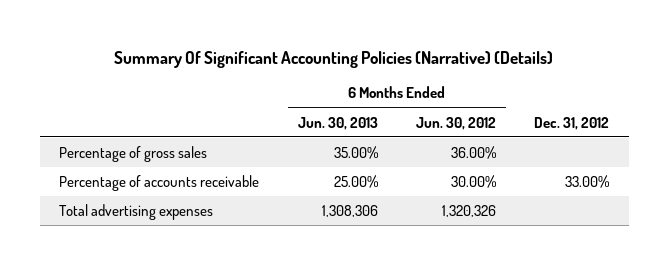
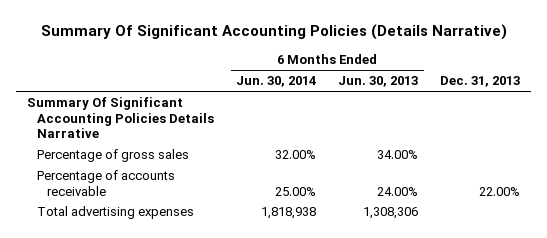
[114,50,554,68] Summary Of Significant Accounting Policies (Narrative) (Details) -> [40,24,507,41] Summary Of Significant Accounting Policies (Details Narrative)
[416,116,497,130] Jun. 30, 2012 -> none
[534,116,610,130] Dec. 31, 2012 -> none
none -> [236,76,317,88] Jun. 30, 2014
none -> [440,76,521,88] Dec. 31, 2013
none -> [27,97,215,139] Summary Of Significant Accounting Policies Details Narrative
[333,145,378,159] 35.00% -> [377,150,419,160] 34.00%
[333,174,378,188] 25.00% -> [377,186,419,196] 24.00%

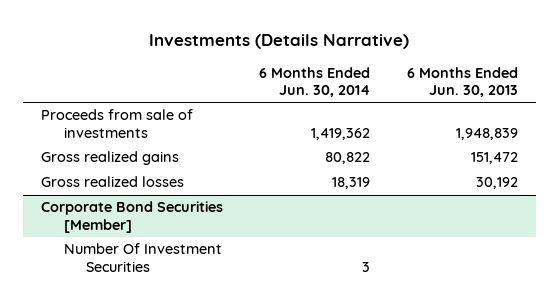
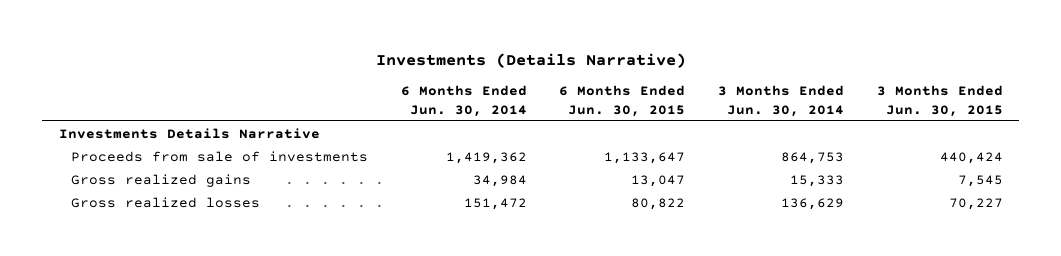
[406,67,518,98] 6 Months Ended Jun. 30, 2013 -> none
none -> [559,85,686,117] 6 Months Ended Jun. 30, 2015
none -> [718,85,845,117] 3 Months Ended Jun. 30, 2014
none -> [876,85,1003,117] 3 Months Ended Jun. 30, 2015
none -> [58,127,320,139] Investments Details Narrative
[41,201,224,233] Corporate Bond Securities [Member] -> none
[63,243,222,272] Number Of Investment Securities -> none
[325,152,371,165] 80,822 -> [472,174,527,187] 34,984
[332,177,371,190] 18,319 -> [463,197,527,210] 151,472

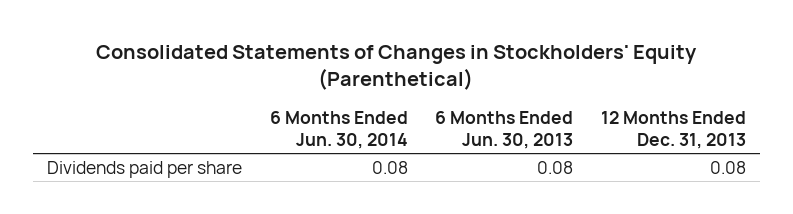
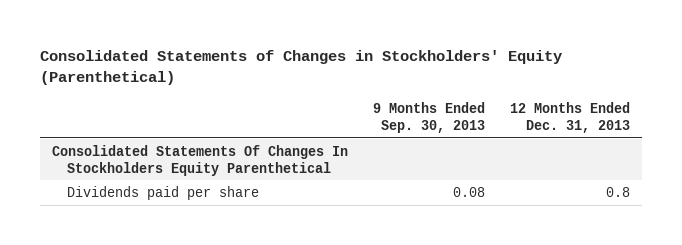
[269,110,408,149] 6 Months Ended Jun. 30, 2014 -> none
[435,110,574,149] 6 Months Ended Jun. 30, 2013 -> none
none -> [373,102,486,133] 9 Months Ended Sep. 30, 2013
none -> [52,144,349,176] Consolidated Statements Of Changes In Stockholders Equity Parenthetical
[710,160,747,174] 0.08 -> [605,186,630,197] 0.8

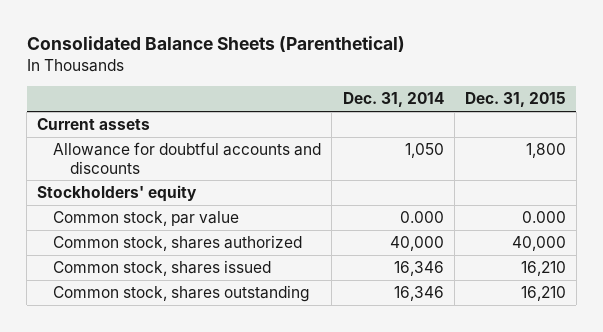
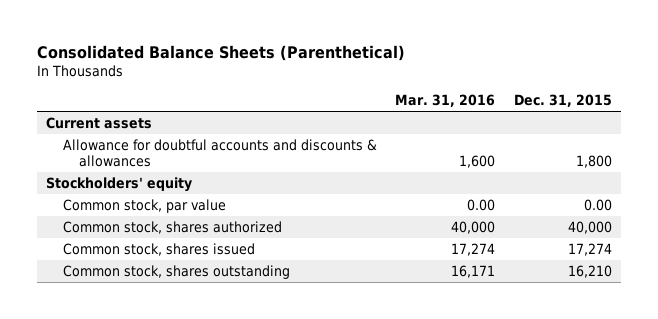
[342,92,444,108] Dec. 31, 2014 -> none
none -> [395,94,496,108] Mar. 31, 2016
[53,141,322,174] Allowance for doubtful accounts and discounts -> [62,139,377,168] Allowance for doubtful accounts and discounts & allowances
[521,210,566,223] 0.000 -> [583,199,612,212] 0.00
[520,260,566,276] 16,210 -> [567,243,612,257] 17,274

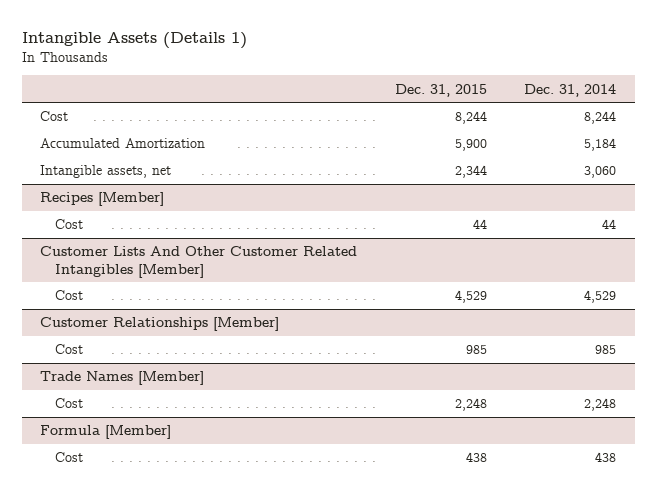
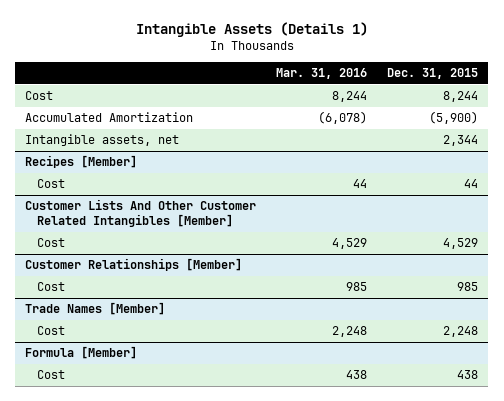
[524,83,617,97] Dec. 31, 2014 -> none
none -> [276,68,368,80] Mar. 31, 2016
[454,139,487,152] 5,900 -> [429,111,479,125] (5,900)

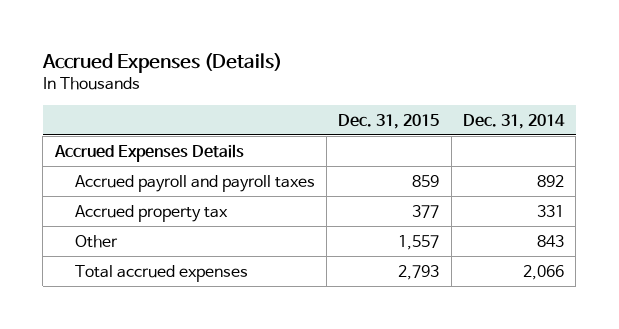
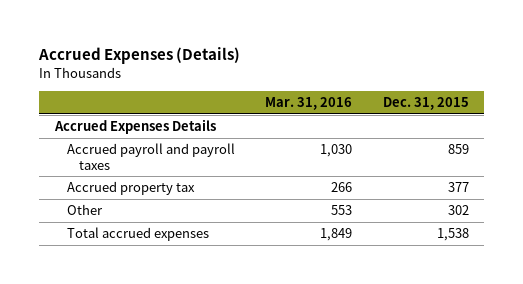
[462,113,565,129] Dec. 31, 2014 -> none
none -> [265,97,353,111] Mar. 31, 2016
[398,234,440,250] 1,557 -> [447,205,469,216] 302
[398,264,440,280] 2,793 -> [436,228,469,242] 1,538

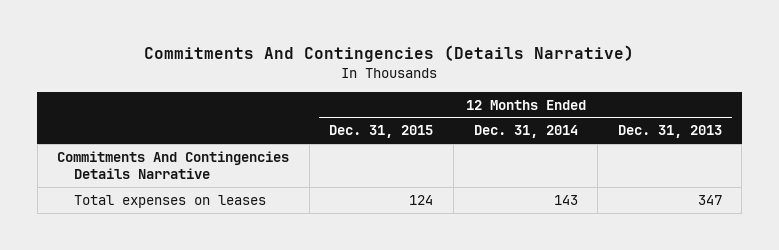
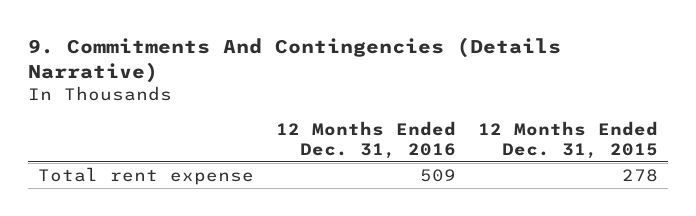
[144,44,635,62] Commitments And Contingencies (Details Narrative) -> [27,36,561,84] 9. Commitments And Contingencies (Details Narrative)
[473,125,578,139] Dec. 31, 2014 -> none
[617,125,722,139] Dec. 31, 2013 -> none
none -> [275,120,456,159] 12 Months Ended Dec. 31, 2016
[57,150,290,180] Commitments And Contingencies Details Narrative -> none
[74,194,267,208] Total expenses on leases -> none
none -> [38,167,255,186] Total rent expense

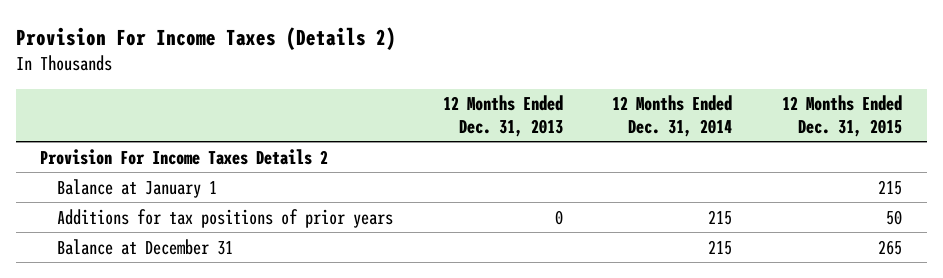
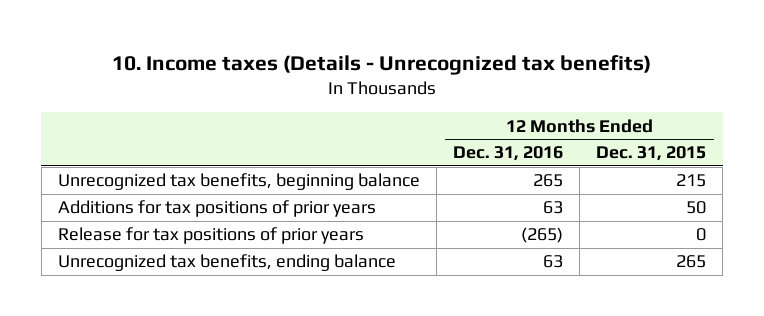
[15,26,396,50] Provision For Income Taxes (Details 2) -> [112,54,652,75] 10. Income taxes (Details - Unrecognized tax benefits)
[442,95,563,137] 12 Months Ended Dec. 31, 2013 -> none
[612,95,733,137] 12 Months Ended Dec. 31, 2014 -> none
none -> [453,146,564,162] Dec. 31, 2016
[40,148,329,165] Provision For Income Taxes Details 2 -> none
[56,178,217,198] Balance at January 1 -> [57,173,420,191] Unrecognized tax benefits, beginning balance
none -> [57,227,364,245] Release for tax positions of prior years
[56,238,233,255] Balance at December 31 -> [57,254,396,272] Unrecognized tax benefits, ending balance

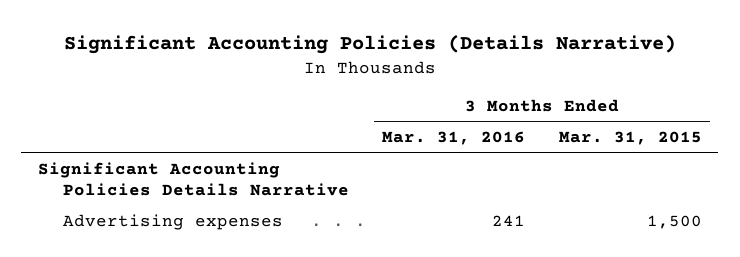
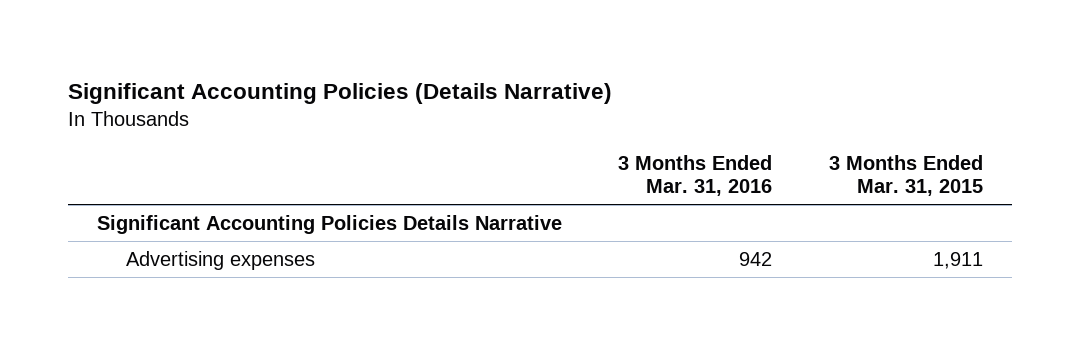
[492,214,526,226] 241 -> [739,251,773,266] 942
[646,214,702,229] 1,500 -> [933,251,984,269] 1,911

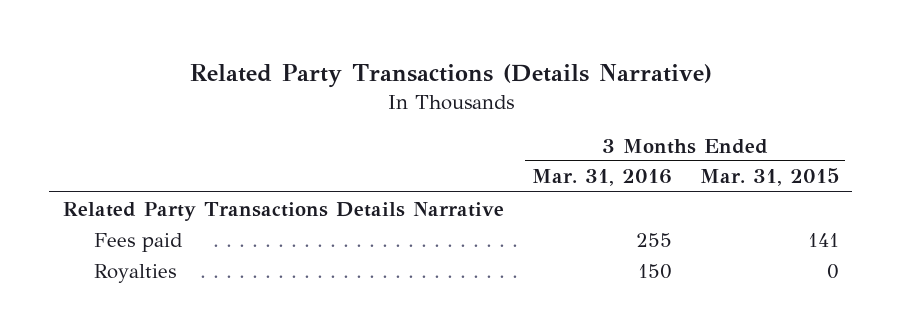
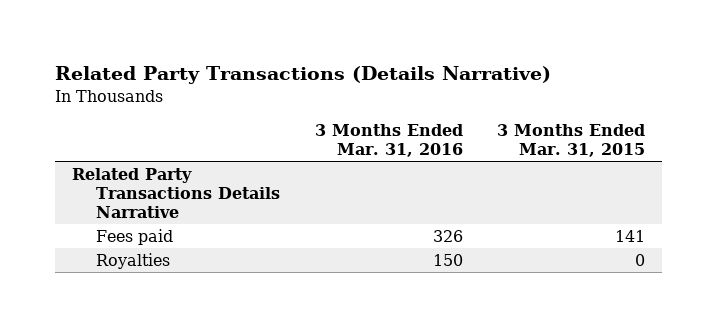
[635,232,672,247] 255 -> [432,230,463,243] 326

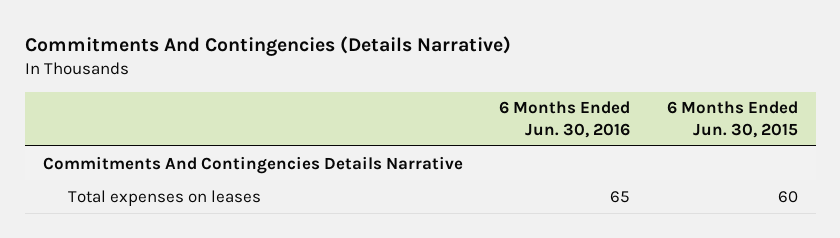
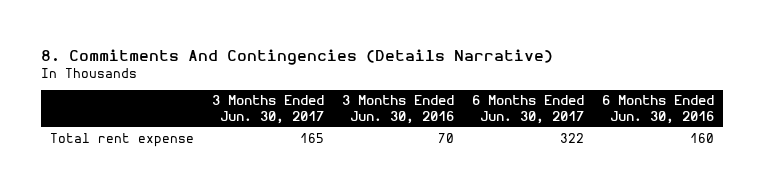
[24,36,511,57] Commitments And Contingencies (Details Narrative) -> [41,48,554,65] 8. Commitments And Contingencies (Details Narrative)
[666,101,798,138] 6 Months Ended Jun. 30, 2015 -> none
none -> [212,95,325,124] 3 Months Ended Jun. 30, 2017
none -> [342,95,455,124] 3 Months Ended Jun. 30, 2016
none -> [472,95,585,124] 6 Months Ended Jun. 30, 2017
[42,155,463,174] Commitments And Contingencies Details Narrative -> none
[68,189,262,206] Total expenses on leases -> none
none -> [50,133,195,148] Total rent expense

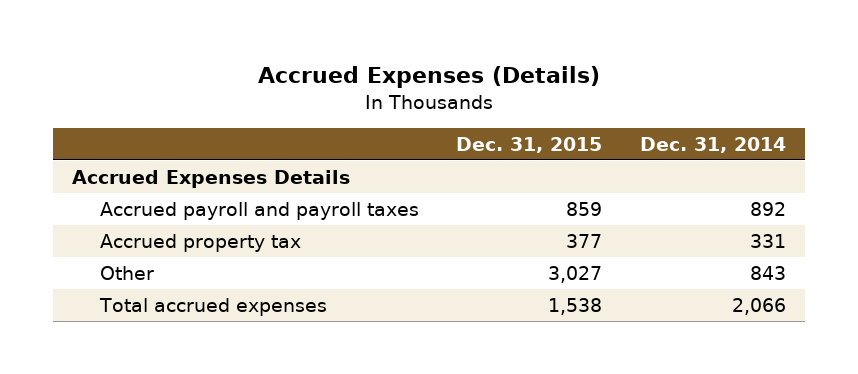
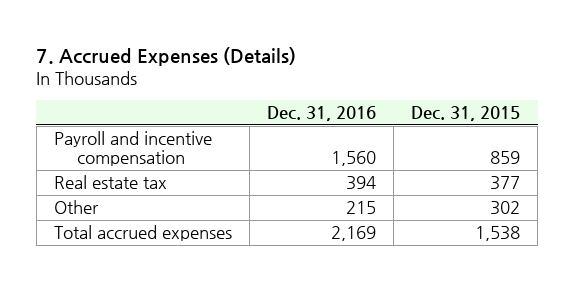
[257,65,600,88] Accrued Expenses (Details) -> [36,46,297,66] 7. Accrued Expenses (Details)
[640,136,787,153] Dec. 31, 2014 -> none
none -> [267,106,377,122] Dec. 31, 2016
[71,170,350,189] Accrued Expenses Details -> none
[99,202,419,221] Accrued payroll and payroll taxes -> [53,131,212,166] Payroll and incentive compensation
[99,234,301,253] Accrued property tax -> [53,175,167,190] Real estate tax
[548,266,603,284] 3,027 -> [490,201,521,216] 302

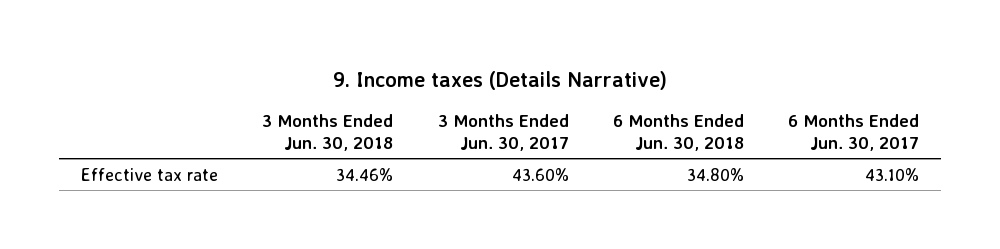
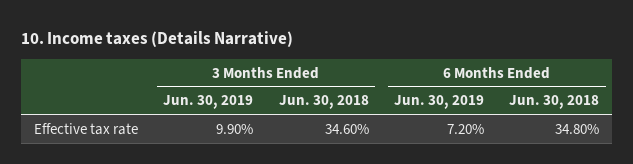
[333,70,668,90] 9. Income taxes (Details Narrative) -> [21,31,294,48] 10. Income taxes (Details Narrative)
[437,113,569,152] 3 Months Ended Jun. 30, 2017 -> none
[788,113,920,152] 6 Months Ended Jun. 30, 2017 -> none
none -> [163,95,254,110] Jun. 30, 2019
none -> [393,95,484,110] Jun. 30, 2019
[336,167,394,181] 34.46% -> [324,123,369,134] 34.60%

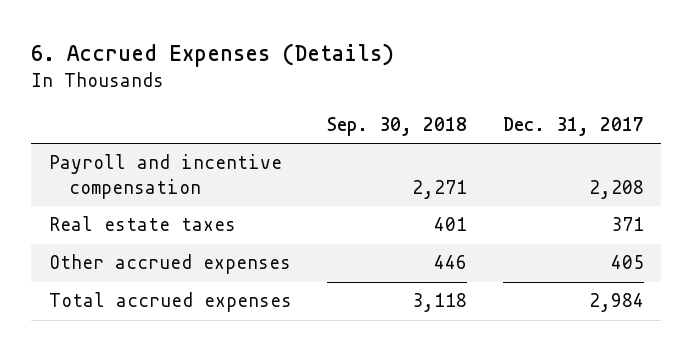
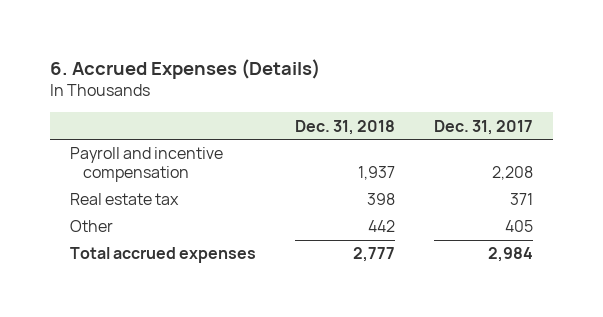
[327,117,468,137] Sep. 30, 2018 -> none
none -> [295,119,396,135] Dec. 31, 2018
[48,216,236,232] Real estate taxes -> [69,193,179,206] Real estate tax
[48,254,291,275] Other accrued expenses -> [69,220,113,233] Other

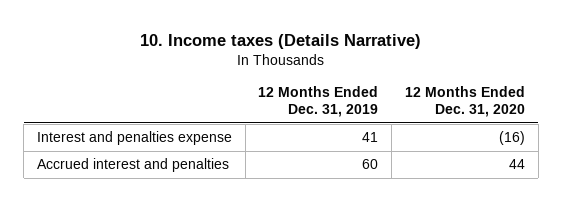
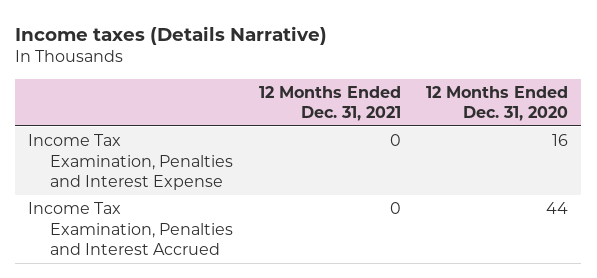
[139,33,421,49] 10. Income taxes (Details Narrative) -> [15,25,328,45] Income taxes (Details Narrative)
[258,86,379,118] 12 Months Ended Dec. 31, 2019 -> none
none -> [258,85,401,122] 12 Months Ended Dec. 31, 2021
[36,131,232,146] Interest and penalties expense -> [28,134,234,191] Income Tax Examination, Penalties and Interest Expense
[498,131,525,146] (16) -> [552,134,569,147] 16
[36,158,229,173] Accrued interest and penalties -> [28,202,234,256] Income Tax Examination, Penalties and Interest Accrued

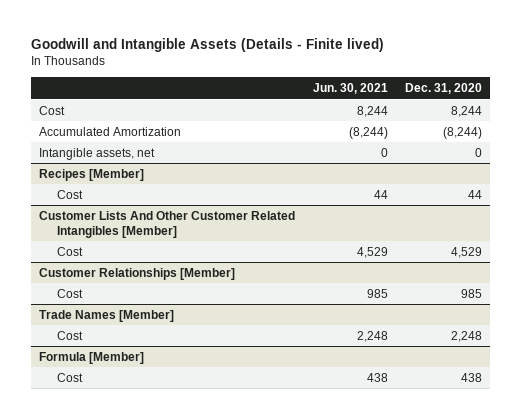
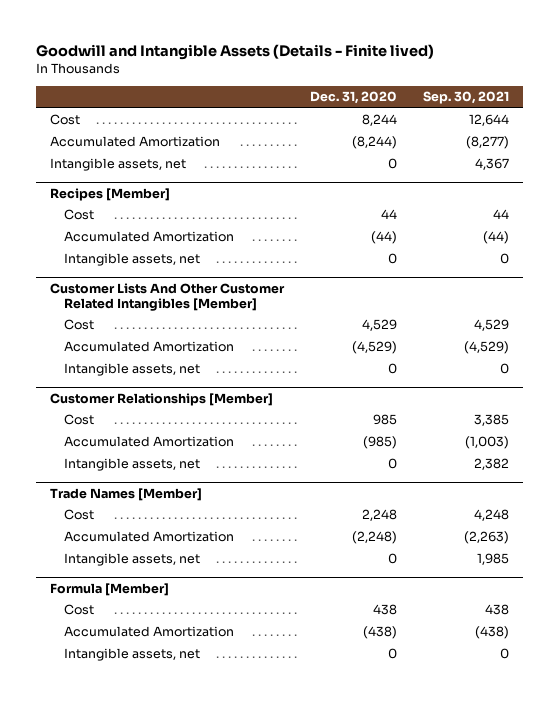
[312,83,388,95] Jun. 30, 2021 -> none
none -> [423,91,510,105] Sep. 30, 2021
none -> [63,231,234,243] Accumulated Amortization
none -> [63,253,200,267] Intangible assets, net
none -> [63,341,234,353] Accumulated Amortization
none -> [63,363,200,377] Intangible assets, net
none -> [63,436,234,448] Accumulated Amortization
none -> [63,458,200,472] Intangible assets, net
none -> [63,531,234,543] Accumulated Amortization
none -> [63,553,200,567] Intangible assets, net
none -> [63,626,234,638] Accumulated Amortization
none -> [63,648,200,662] Intangible assets, net

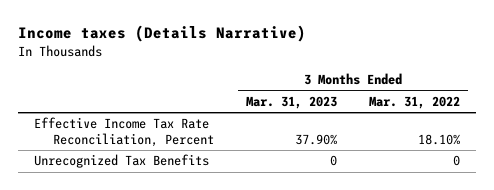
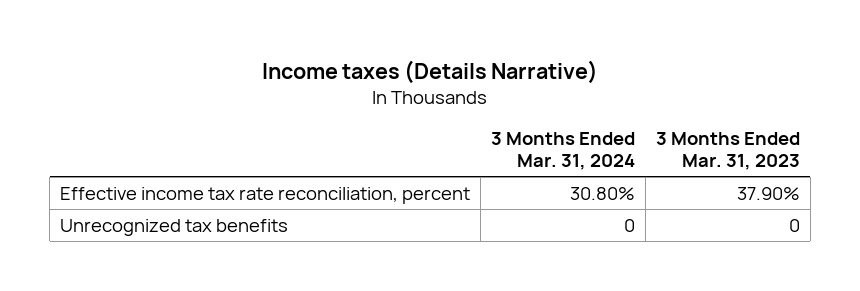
[369,96,461,110] Mar. 31, 2022 -> none
none -> [490,132,635,171] 3 Months Ended Mar. 31, 2024
[34,117,215,147] Effective Income Tax Rate Reconciliation, Percent -> [60,186,471,204] Effective income tax rate reconciliation, percent
[34,154,210,169] Unrecognized Tax Benefits -> [60,218,289,236] Unrecognized tax benefits

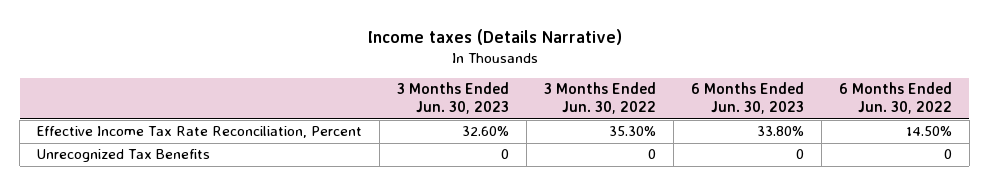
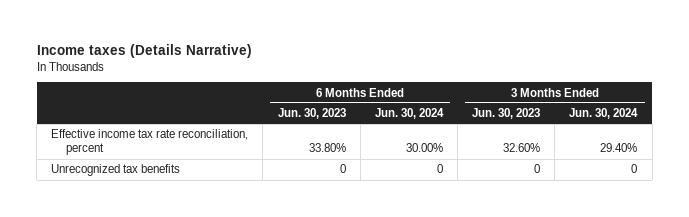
[544,82,657,115] 3 Months Ended Jun. 30, 2022 -> none
[838,82,952,115] 6 Months Ended Jun. 30, 2022 -> none
none -> [374,108,444,120] Jun. 30, 2024
none -> [569,108,639,120] Jun. 30, 2024
[37,126,363,139] Effective Income Tax Rate Reconciliation, Percent -> [51,129,249,156] Effective income tax rate reconciliation, percent
[37,149,211,163] Unrecognized Tax Benefits -> [51,164,181,177] Unrecognized tax benefits

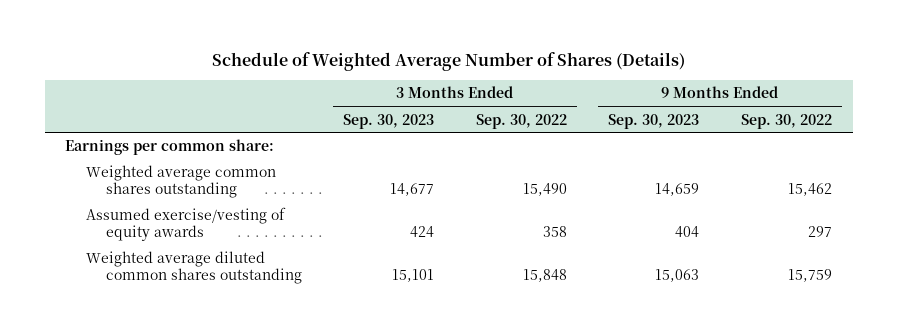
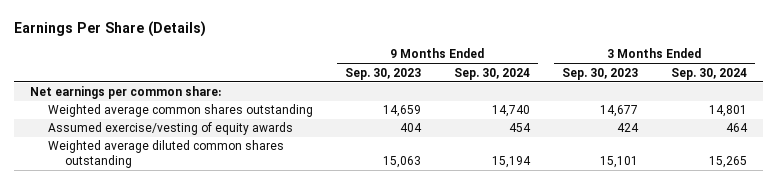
[211,52,685,72] Schedule of Weighted Average Number of Shares (Details) -> [14,20,207,37] Earnings Per Share (Details)
[475,113,567,129] Sep. 30, 2022 -> none
[740,113,832,129] Sep. 30, 2022 -> none
none -> [453,67,530,80] Sep. 30, 2024
none -> [670,67,747,80] Sep. 30, 2024
[65,139,275,156] Earnings per common share: -> [30,86,222,100] Net earnings per common share:

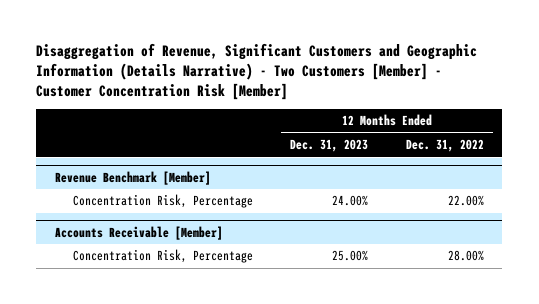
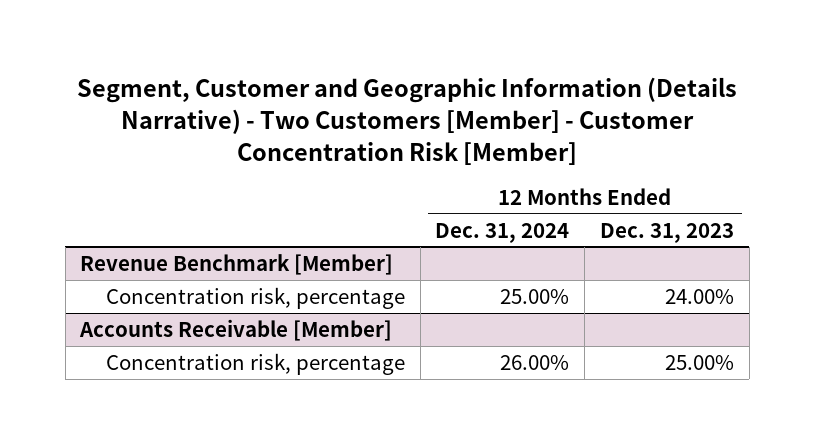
[36,43,478,101] Disaggregation of Revenue, Significant Customers and Geographic Information (Details Narrative) - Two Customers [Member] - Customer Concentration Risk [Member] -> [77,76,738,165] Segment, Customer and Geographic Information (Details Narrative) - Two Customers [Member] - Customer Concentration Risk [Member]
[405,139,484,153] Dec. 31, 2022 -> none
none -> [435,222,570,243] Dec. 31, 2024
[72,194,253,209] Concentration Risk, Percentage -> [105,286,405,309] Concentration risk, percentage
[72,249,253,264] Concentration Risk, Percentage -> [105,352,405,375] Concentration risk, percentage

